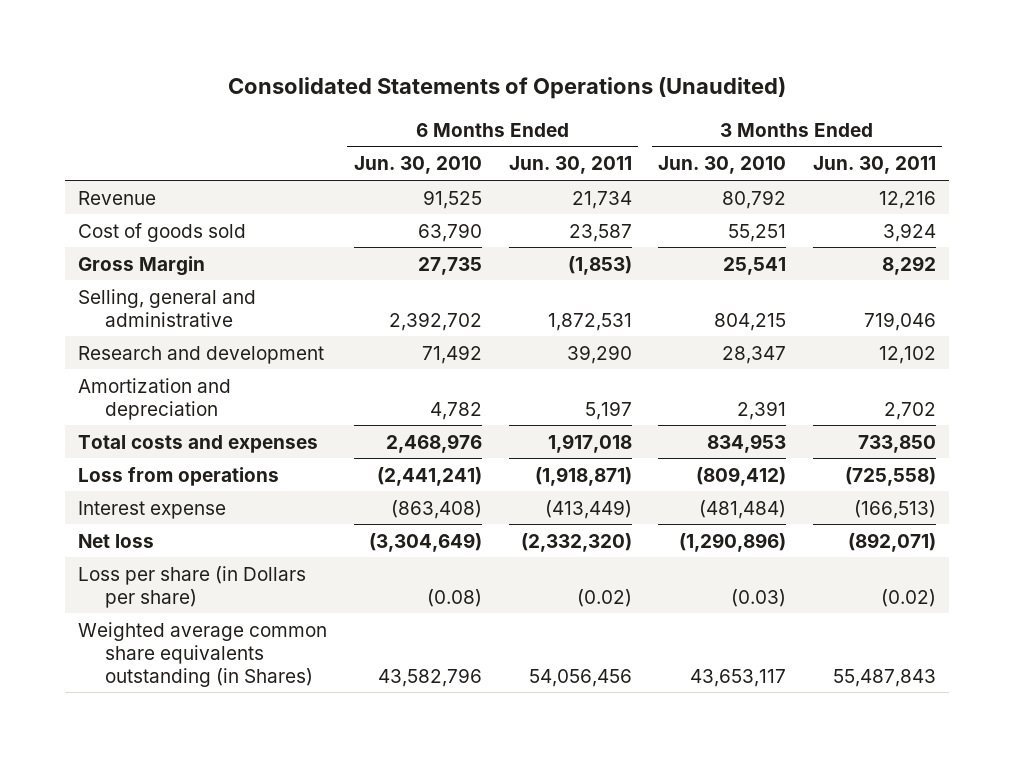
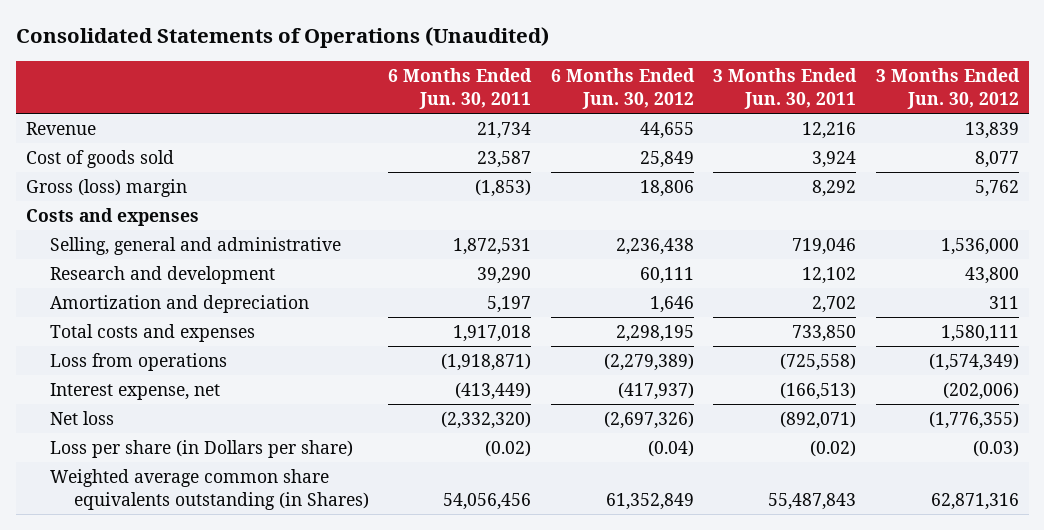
[353,156,482,175] Jun. 30, 2010 -> none
[658,156,787,175] Jun. 30, 2010 -> none
none -> [550,67,695,109] 6 Months Ended Jun. 30, 2012
none -> [875,67,1020,109] 3 Months Ended Jun. 30, 2012
[78,255,206,276] Gross Margin -> [25,179,187,198] Gross (loss) margin
none -> [25,208,199,227] Costs and expenses
[78,500,227,519] Interest expense -> [49,383,220,401] Interest expense, net

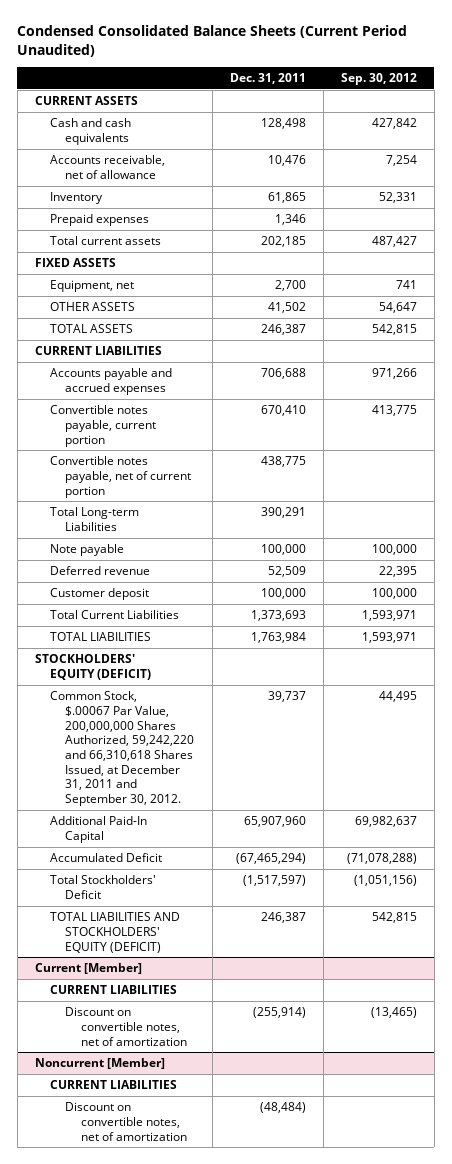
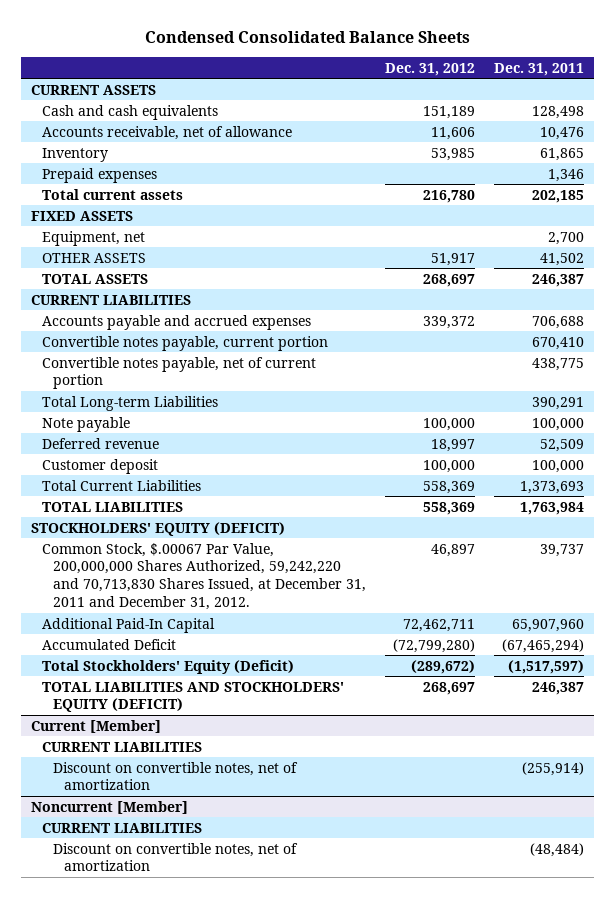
[17,24,408,57] Condensed Consolidated Balance Sheets (Current Period Unaudited) -> [144,31,470,44] Condensed Consolidated Balance Sheets
[340,73,417,86] Sep. 30, 2012 -> none
none -> [385,62,476,76] Dec. 31, 2012
[50,691,195,806] Common Stock, $.00067 Par Value, 200,000,000 Shares Authorized, 59,242,220 and 66,310,618 Shares Issued, at December 31, 2011 and September 30, 2012. -> [42,542,367,611] Common Stock, $.00067 Par Value, 200,000,000 Shares Authorized, 59,242,220 and 70,713,830 Shares Issued, at December 31, 2011 and December 31, 2012.
[50,875,157,899] Total Stockholders' Deficit -> [42,659,295,674] Total Stockholders' Equity (Deficit)

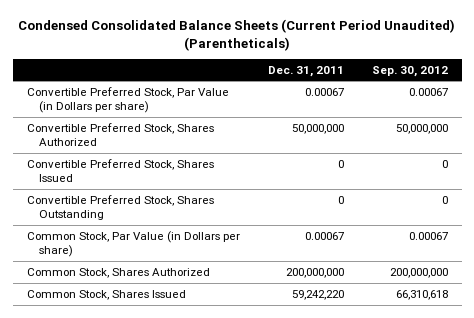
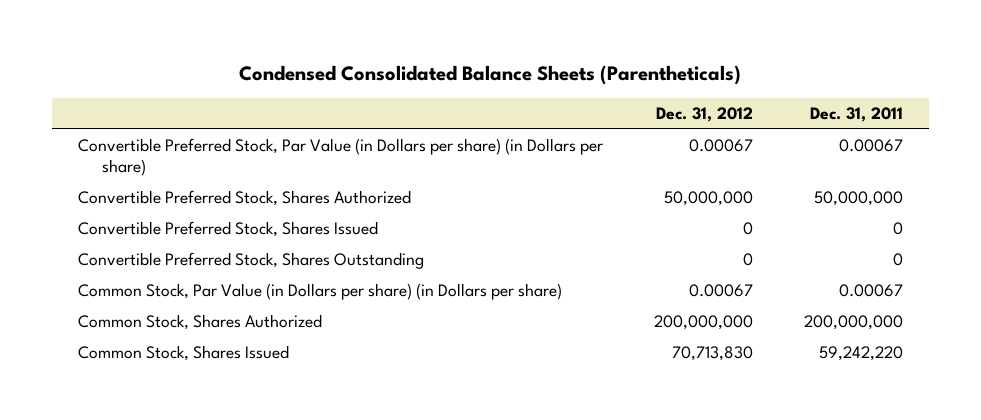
[18,19,456,51] Condensed Consolidated Balance Sheets (Current Period Unaudited) (Parentheticals) -> [239,64,742,85] Condensed Consolidated Balance Sheets (Parentheticals)
[371,65,448,77] Sep. 30, 2012 -> none
none -> [655,107,753,123] Dec. 31, 2012
[26,86,229,114] Convertible Preferred Stock, Par Value (in Dollars per share) -> [77,138,603,177] Convertible Preferred Stock, Par Value (in Dollars per share) (in Dollars per share)
[26,230,240,258] Common Stock, Par Value (in Dollars per share) -> [77,283,562,301] Common Stock, Par Value (in Dollars per share) (in Dollars per share)

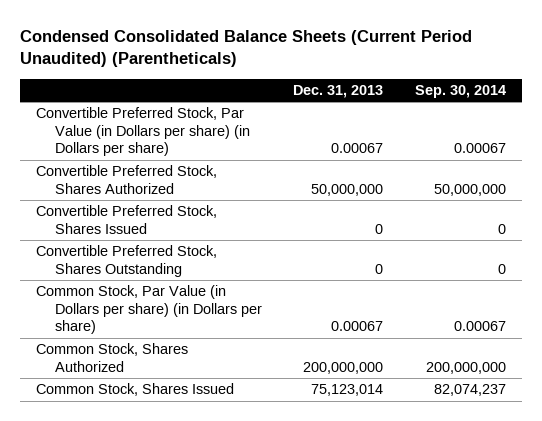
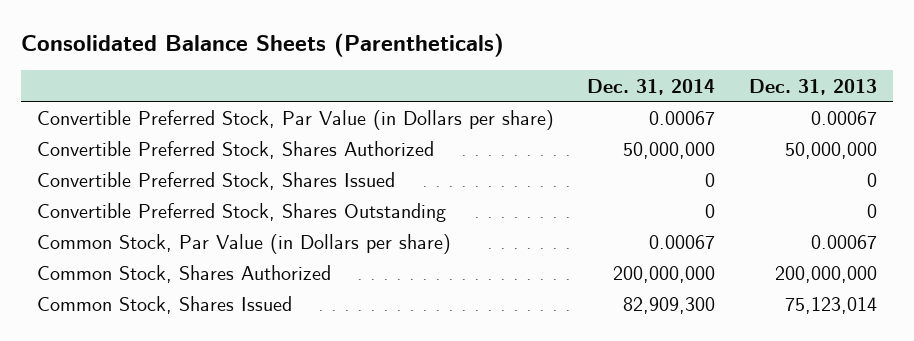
[20,30,473,68] Condensed Consolidated Balance Sheets (Current Period Unaudited) (Parentheticals) -> [20,32,504,57] Consolidated Balance Sheets (Parentheticals)
[415,84,507,98] Sep. 30, 2014 -> none
none -> [587,78,716,95] Dec. 31, 2014
[36,107,250,157] Convertible Preferred Stock, Par Value (in Dollars per share) (in Dollars per share) -> [37,110,555,131] Convertible Preferred Stock, Par Value (in Dollars per share)
[36,285,262,335] Common Stock, Par Value (in Dollars per share) (in Dollars per share) -> [37,234,452,255] Common Stock, Par Value (in Dollars per share)

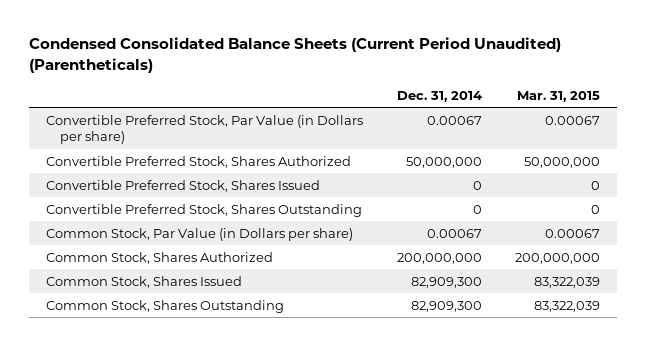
[20,32,504,57] Consolidated Balance Sheets (Parentheticals) -> [29,37,562,73] Condensed Consolidated Balance Sheets (Current Period Unaudited) (Parentheticals)
[748,78,877,95] Dec. 31, 2013 -> none
none -> [517,90,601,102] Mar. 31, 2015
none -> [46,299,285,313] Common Stock, Shares Outstanding

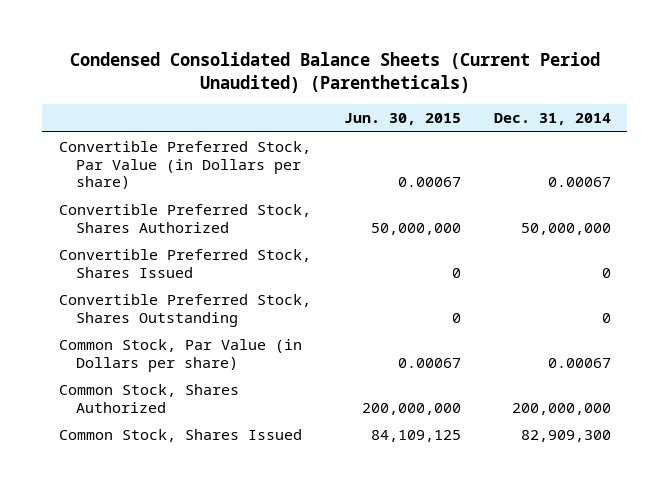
[517,90,601,102] Mar. 31, 2015 -> none
none -> [343,113,461,126] Jun. 30, 2015
[46,299,285,313] Common Stock, Shares Outstanding -> none

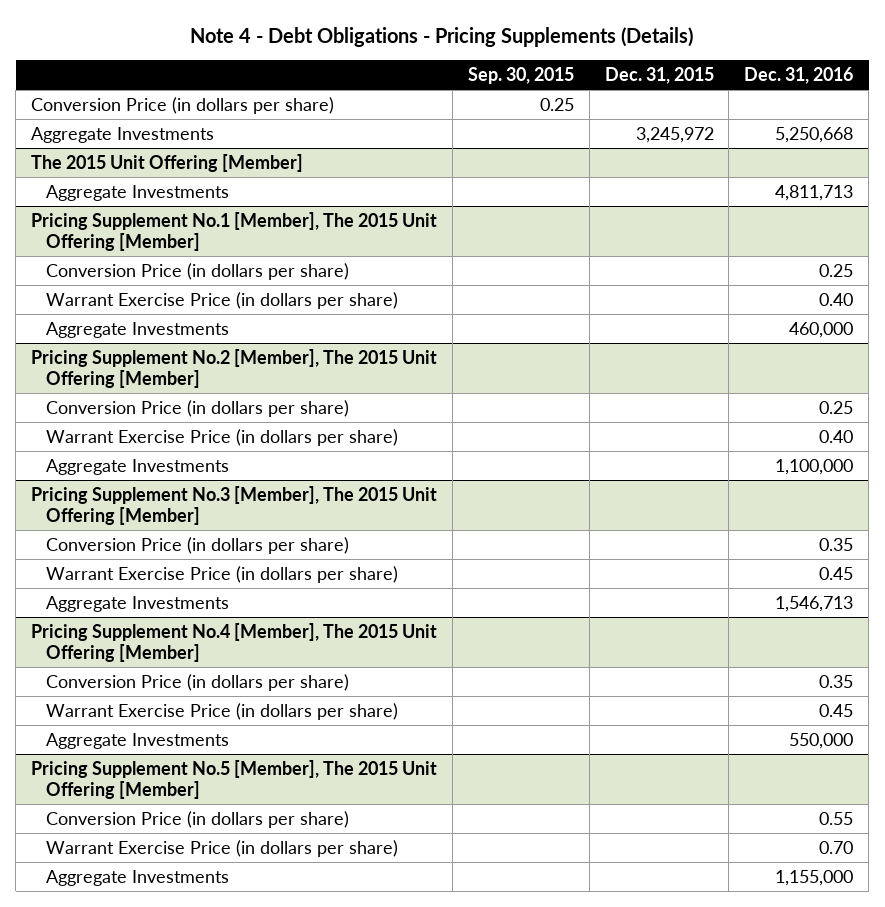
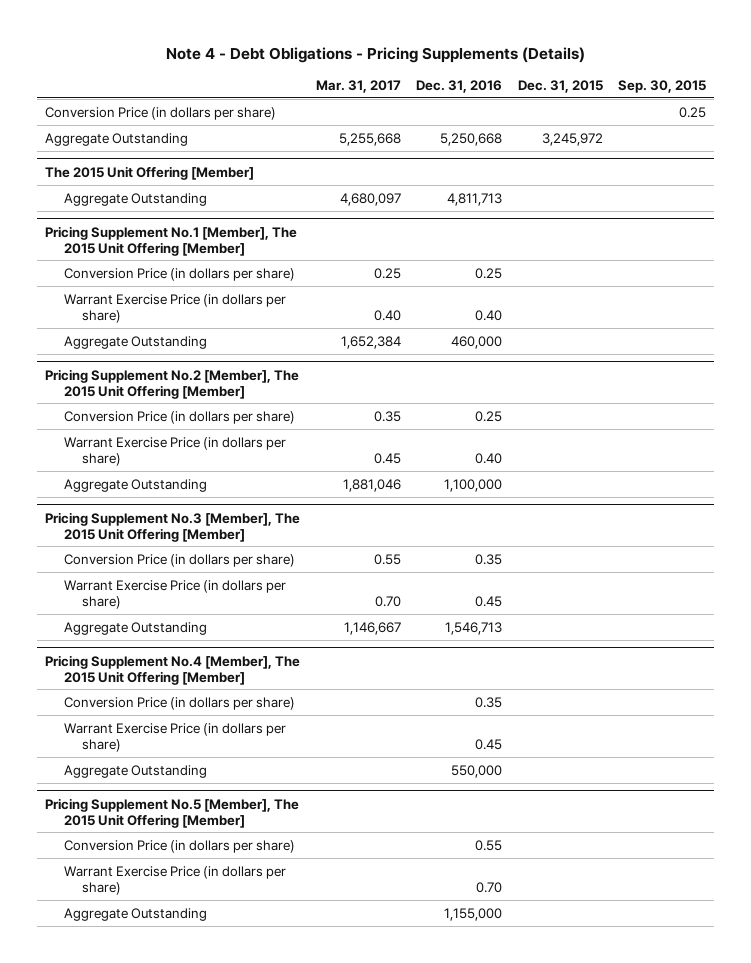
none -> [315,79,401,93] Mar. 31, 2017
[31,126,215,143] Aggregate Investments -> [45,132,189,146] Aggregate Outstanding
[46,184,230,201] Aggregate Investments -> [63,192,207,206] Aggregate Outstanding
[46,321,230,338] Aggregate Investments -> [63,335,207,349] Aggregate Outstanding
[46,458,230,475] Aggregate Investments -> [63,478,207,492] Aggregate Outstanding
[46,595,230,612] Aggregate Investments -> [63,621,207,635] Aggregate Outstanding
[46,732,230,749] Aggregate Investments -> [63,764,207,778] Aggregate Outstanding
[46,869,230,886] Aggregate Investments -> [63,907,207,921] Aggregate Outstanding

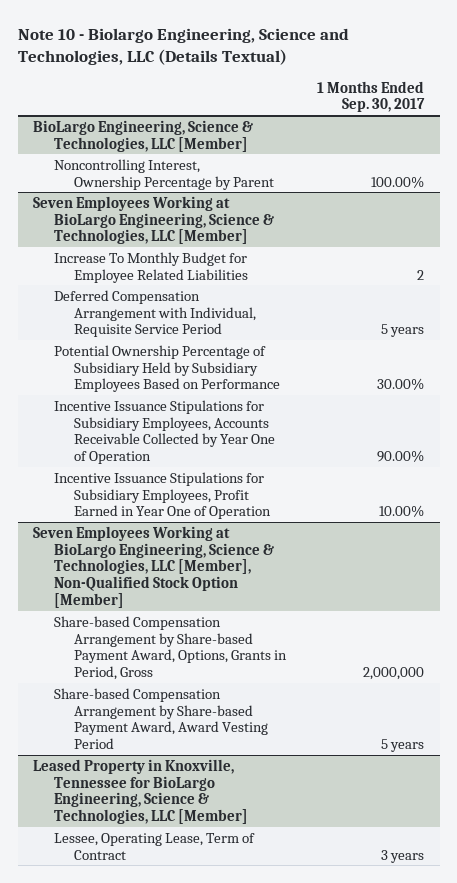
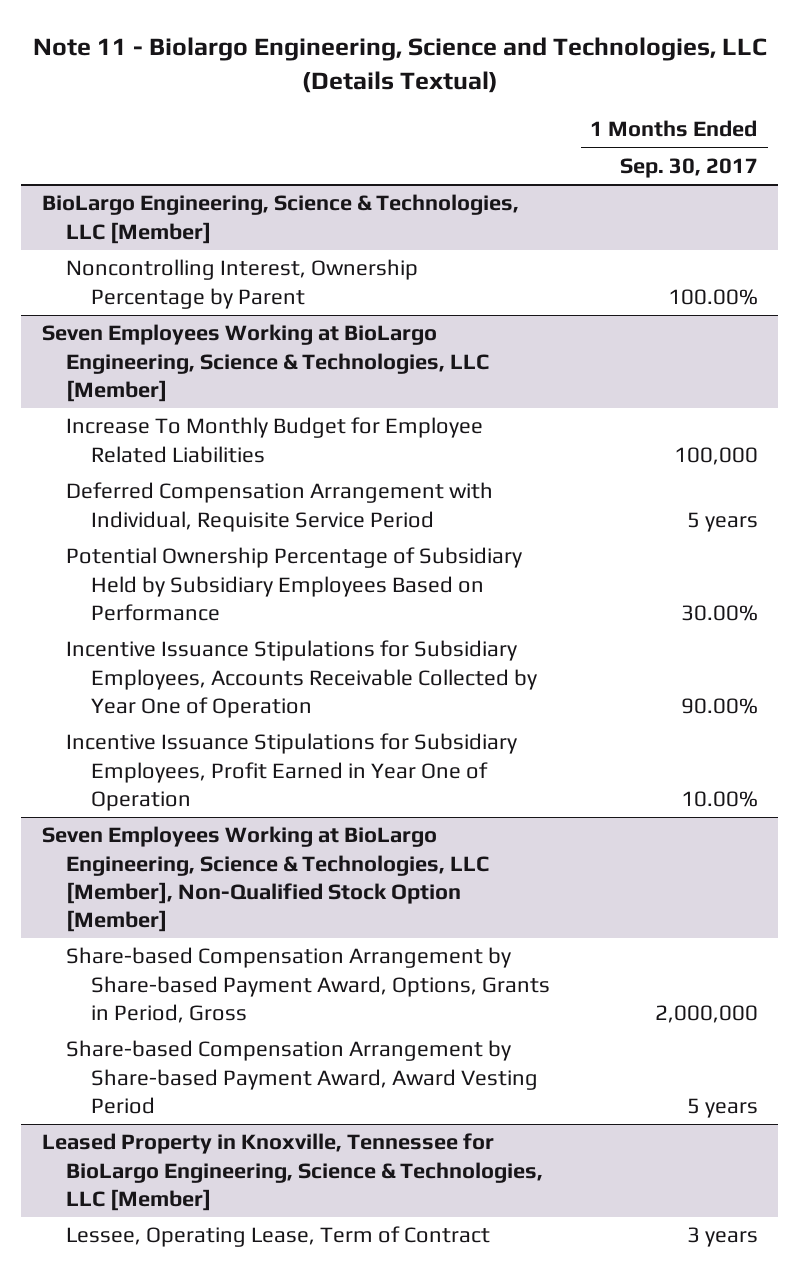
[17,28,349,66] Note 10 - Biolargo Engineering, Science and Technologies, LLC (Details Textual) -> [32,37,767,94] Note 11 - Biolargo Engineering, Science and Technologies, LLC (Details Textual)
[417,269,425,280] 2 -> [673,446,758,465] 100,000

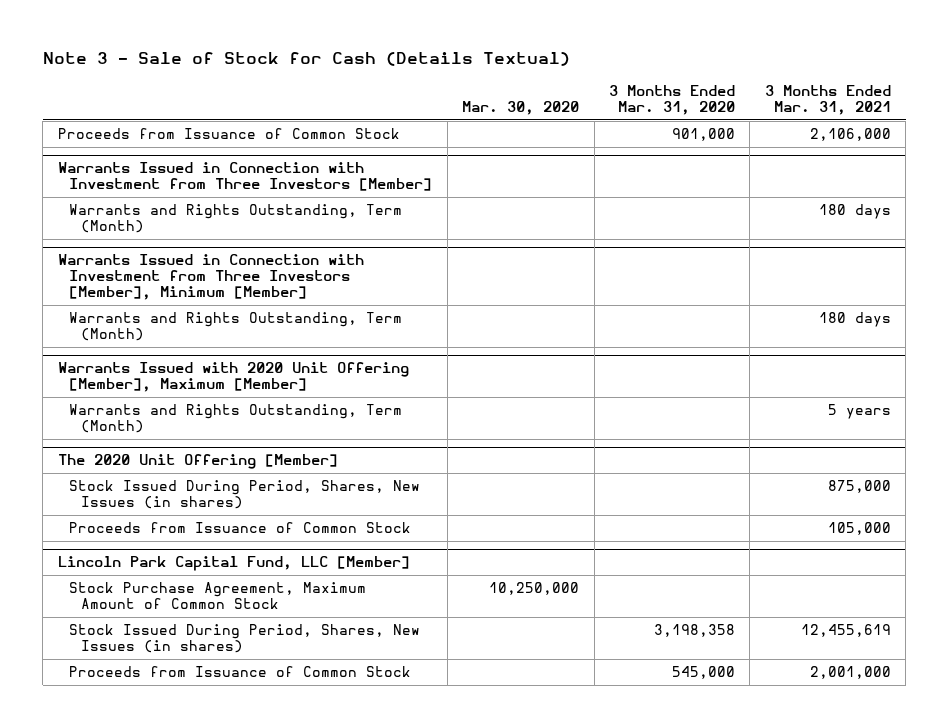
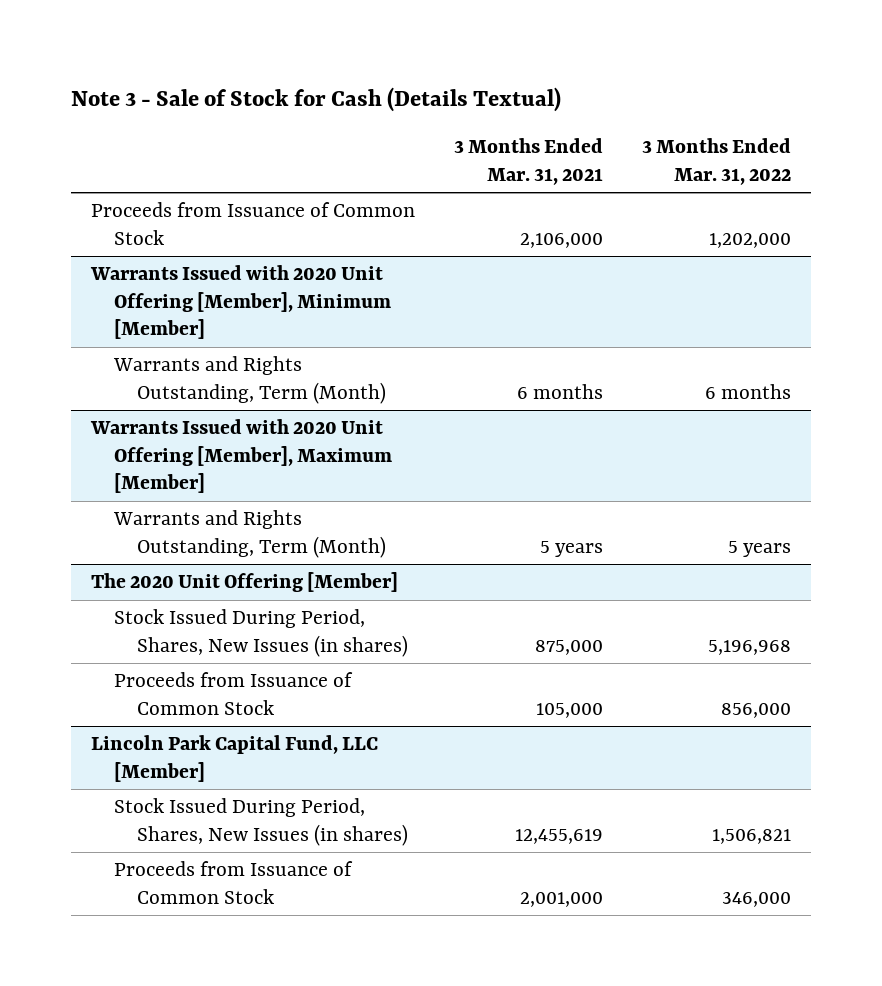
[462,100,580,115] Mar. 30, 2020 -> none
[609,84,736,115] 3 Months Ended Mar. 31, 2020 -> none
none -> [642,138,792,185] 3 Months Ended Mar. 31, 2022
[57,162,433,192] Warrants Issued in Connection with Investment from Three Investors [Member] -> none
[57,254,364,301] Warrants Issued in Connection with Investment from Three Investors [Member], Minimum [Member] -> none
[69,312,403,342] Warrants and Rights Outstanding, Term (Month) -> none
none -> [89,265,391,340] Warrants Issued with 2020 Unit Offering [Member], Minimum [Member]
[818,204,891,220] 180 days -> [516,383,603,399] 6 months
[69,582,367,610] Stock Purchase Agreement, Maximum Amount of Common Stock -> none

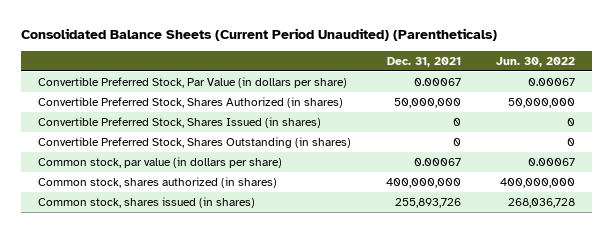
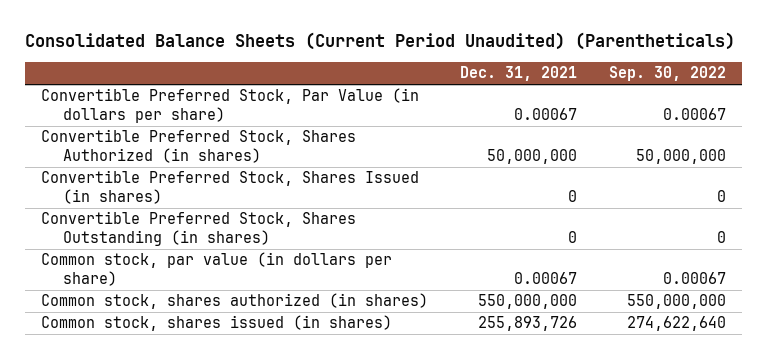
[495,57,575,68] Jun. 30, 2022 -> none
none -> [609,65,727,81] Sep. 30, 2022
[385,177,461,188] 400,000,000 -> [478,294,578,310] 550,000,000

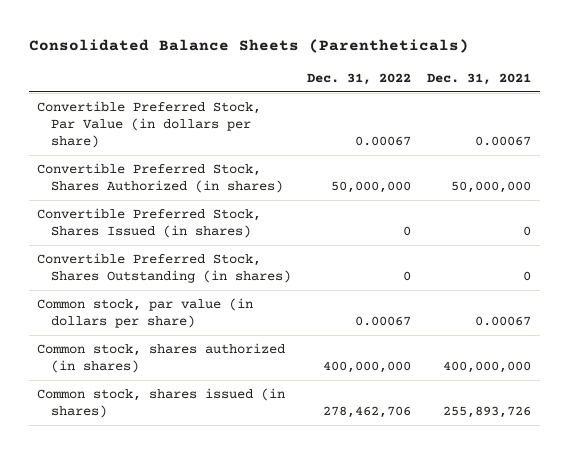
[25,32,736,51] Consolidated Balance Sheets (Current Period Unaudited) (Parentheticals) -> [28,39,469,54] Consolidated Balance Sheets (Parentheticals)
[609,65,727,81] Sep. 30, 2022 -> none
none -> [306,72,411,85] Dec. 31, 2022
[478,294,578,310] 550,000,000 -> [443,360,532,373] 400,000,000

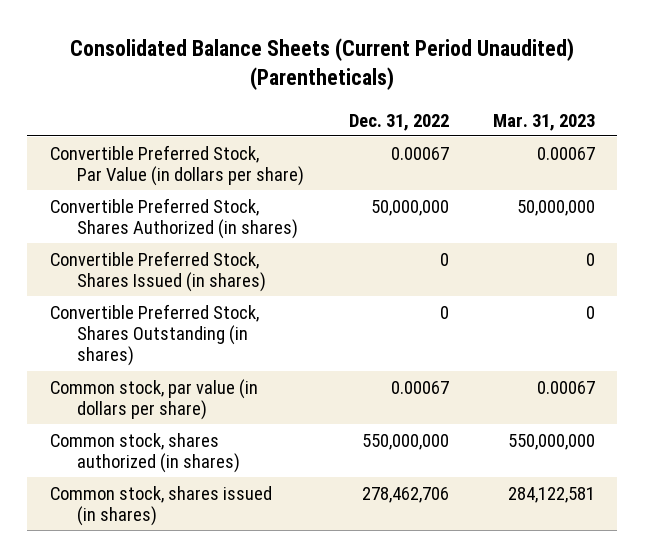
[28,39,469,54] Consolidated Balance Sheets (Parentheticals) -> [70,38,575,91] Consolidated Balance Sheets (Current Period Unaudited) (Parentheticals)
[427,72,532,85] Dec. 31, 2021 -> none
none -> [492,113,595,131] Mar. 31, 2023
[322,360,411,373] 400,000,000 -> [361,433,449,450] 550,000,000

